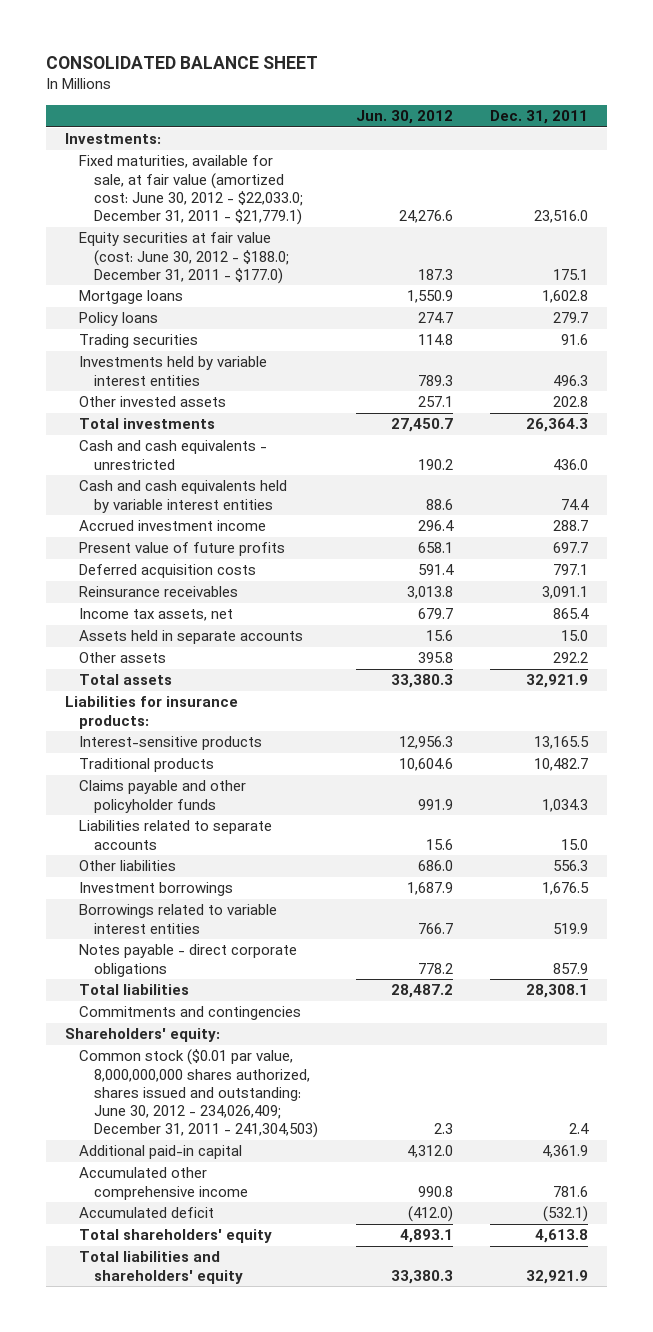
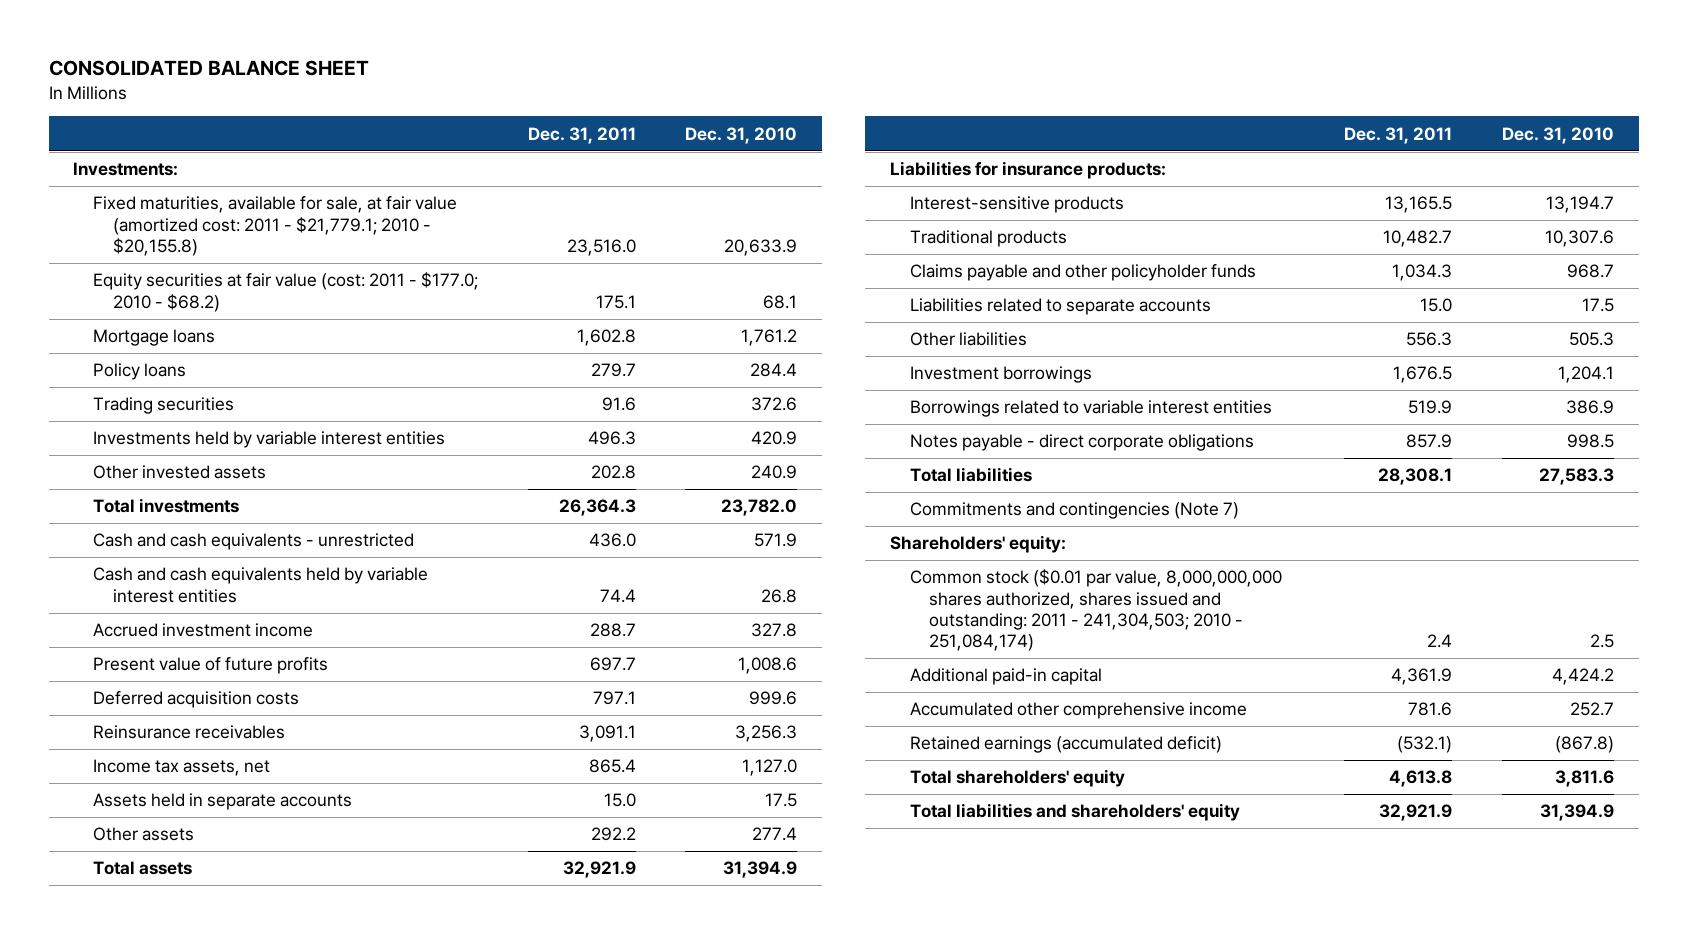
[355,109,453,124] Jun. 30, 2012 -> none
none -> [685,126,798,144] Dec. 31, 2010
[79,155,303,225] Fixed maturities, available for sale, at fair value (amortized cost: June 30, 2012 - $22,033.0; December 31, 2011 - $21,779.1) -> [93,196,458,256] Fixed maturities, available for sale, at fair value (amortized cost: 2011 - $21,779.1; 2010 - $20,155.8)
[79,232,289,284] Equity securities at fair value (cost: June 30, 2012 - $188.0; December 31, 2011 - $177.0) -> [93,272,479,312] Equity securities at fair value (cost: 2011 - $177.0; 2010 - $68.2)
[79,1006,302,1021] Commitments and contingencies -> [909,502,1239,520] Commitments and contingencies (Note 7)
[79,1049,318,1139] Common stock ($0.01 par value, 8,000,000,000 shares authorized, shares issued and outstanding: June 30, 2012 - 234,026,409; December 31, 2011 - 241,304,503) -> [909,569,1282,652] Common stock ($0.01 par value, 8,000,000,000 shares authorized, shares issued and outstanding: 2011 - 241,304,503; 2010 - 251,084,174)
[79,1207,215,1219] Accumulated deficit -> [909,736,1222,754] Retained earnings (accumulated deficit)

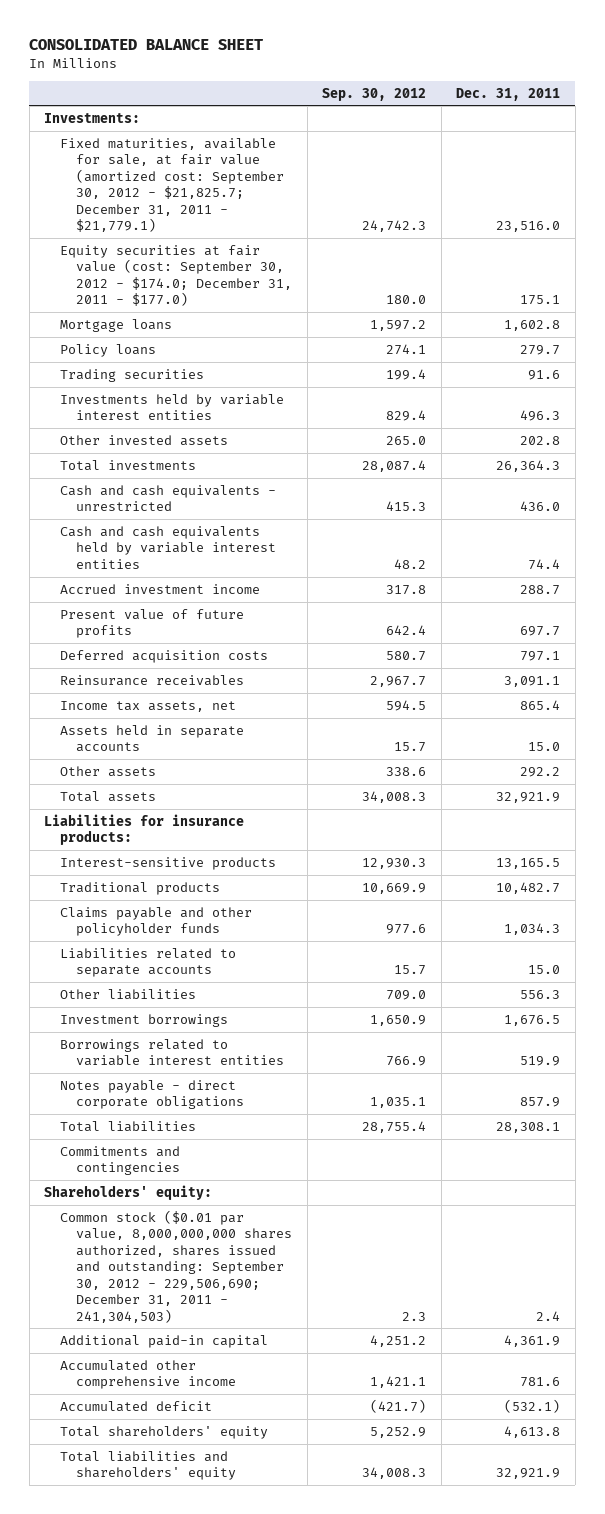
[685,126,798,144] Dec. 31, 2010 -> none
none -> [322,87,427,101] Sep. 30, 2012
[93,196,458,256] Fixed maturities, available for sale, at fair value (amortized cost: 2011 - $21,779.1; 2010 - $20,155.8) -> [60,137,284,233] Fixed maturities, available for sale, at fair value (amortized cost: September 30, 2012 - $21,825.7; December 31, 2011 - $21,779.1)
[93,272,479,312] Equity securities at fair value (cost: 2011 - $177.0; 2010 - $68.2) -> [60,244,292,307] Equity securities at fair value (cost: September 30, 2012 - $174.0; December 31, 2011 - $177.0)
[909,502,1239,520] Commitments and contingencies (Note 7) -> [60,1145,181,1176] Commitments and contingencies
[909,569,1282,652] Common stock ($0.01 par value, 8,000,000,000 shares authorized, shares issued and outstanding: 2011 - 241,304,503; 2010 - 251,084,174) -> [60,1209,292,1323] Common stock ($0.01 par value, 8,000,000,000 shares authorized, shares issued and outstanding: September 30, 2012 - 229,506,690; December 31, 2011 - 241,304,503)
[909,736,1222,754] Retained earnings (accumulated deficit) -> [60,1400,213,1412] Accumulated deficit

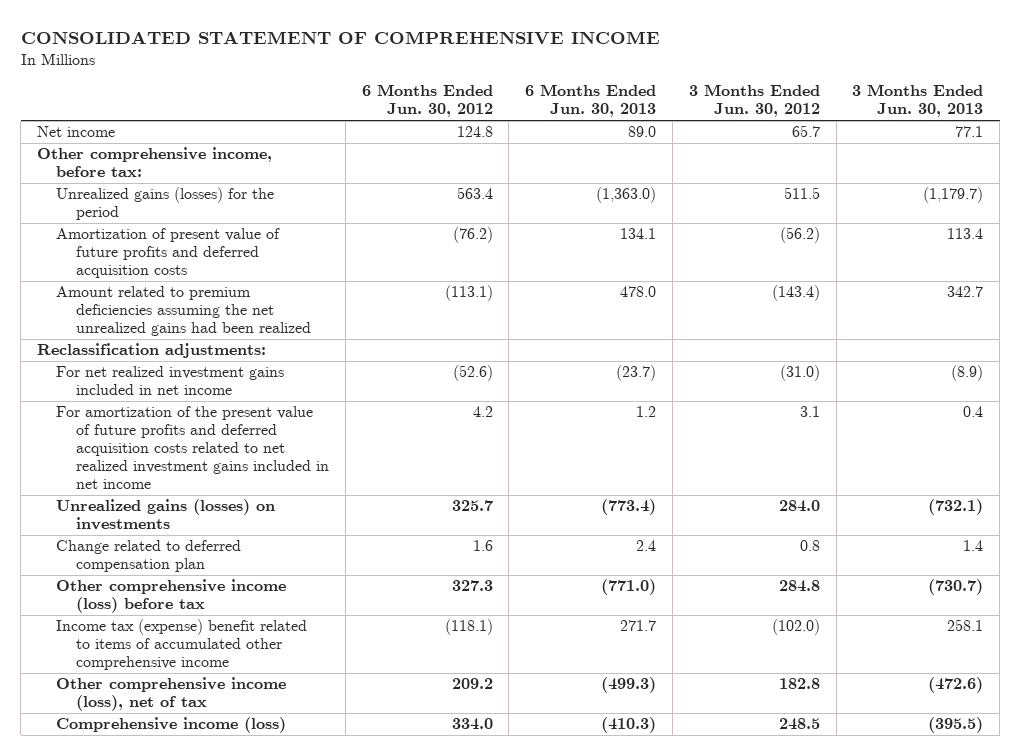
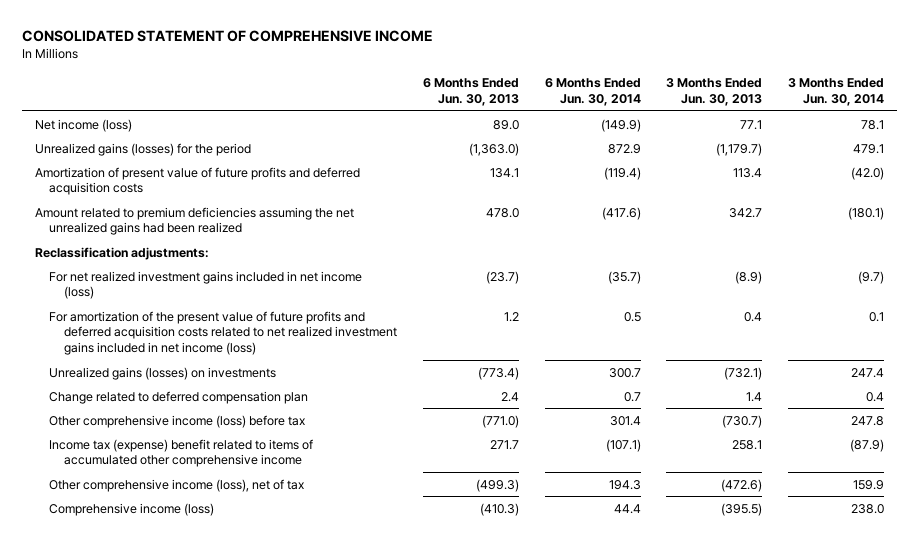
[361,84,493,118] 6 Months Ended Jun. 30, 2012 -> none
[688,84,820,118] 3 Months Ended Jun. 30, 2012 -> none
none -> [544,78,641,107] 6 Months Ended Jun. 30, 2014
none -> [788,78,885,107] 3 Months Ended Jun. 30, 2014
[36,147,272,178] Other comprehensive income, before tax: -> none
[36,126,115,138] Net income -> [34,118,132,132] Net income (loss)
[56,366,285,396] For net realized investment gains included in net income -> [49,270,363,300] For net realized investment gains included in net income (loss)
[56,406,330,489] For amortization of the present value of future profits and deferred acquisition costs related to net realized investment gains included in net income -> [49,310,397,356] For amortization of the present value of future profits and deferred acquisition costs related to net realized investment gains included in net income (loss)

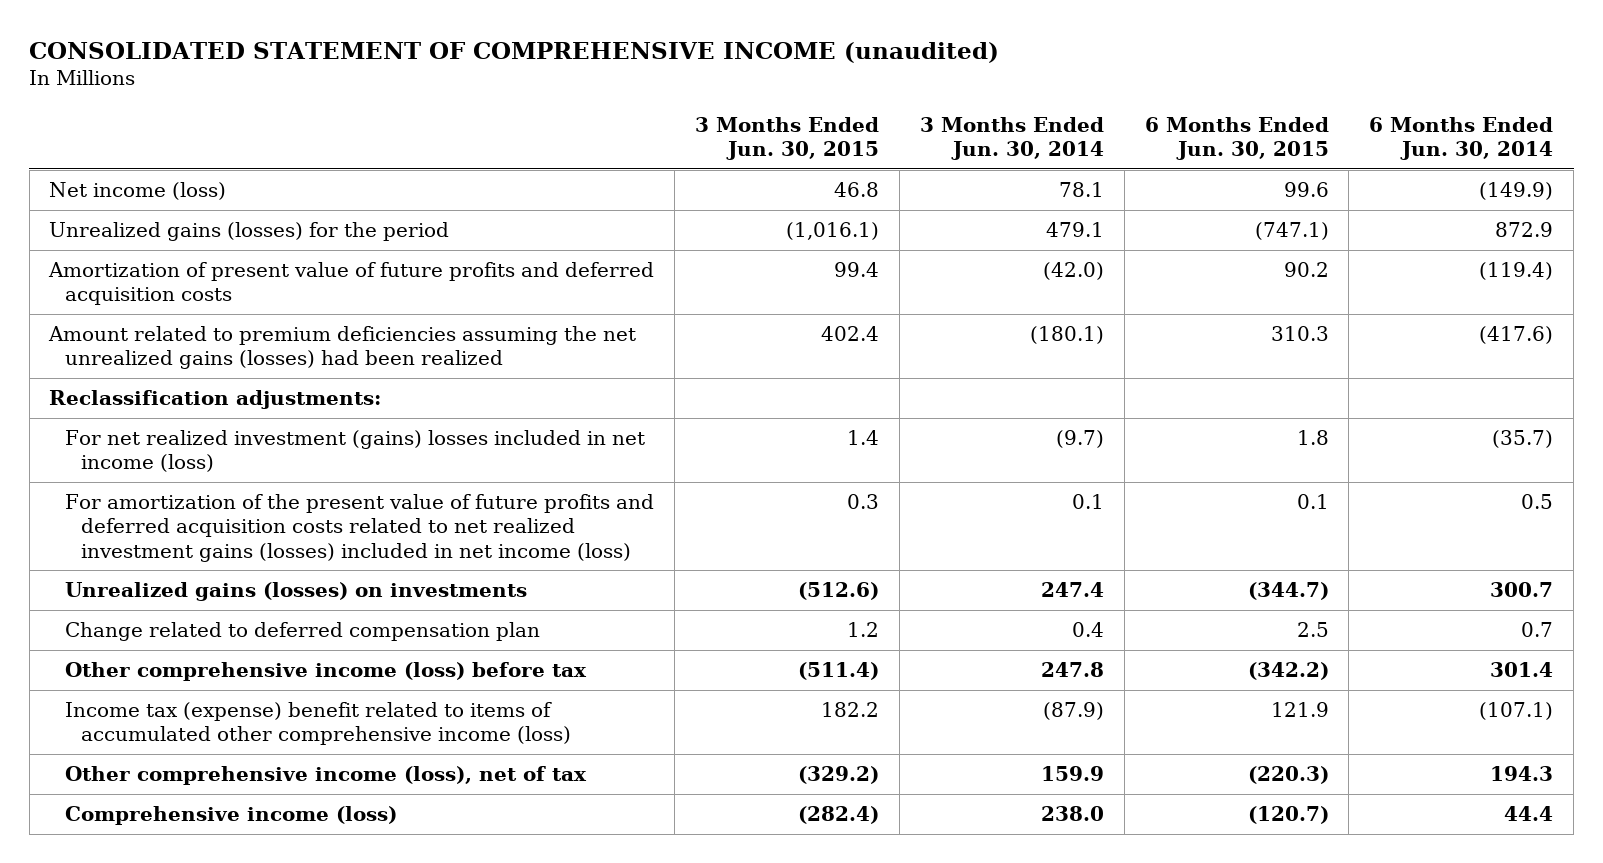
[21,30,433,43] CONSOLIDATED STATEMENT OF COMPREHENSIVE INCOME -> [29,42,1000,64] CONSOLIDATED STATEMENT OF COMPREHENSIVE INCOME (unaudited)
[422,78,519,107] 6 Months Ended Jun. 30, 2013 -> none
[666,78,763,107] 3 Months Ended Jun. 30, 2013 -> none
none -> [695,116,880,161] 3 Months Ended Jun. 30, 2015
none -> [1144,116,1329,161] 6 Months Ended Jun. 30, 2015
[34,206,354,236] Amount related to premium deficiencies assuming the net unrealized gains had been realized -> [48,325,637,370] Amount related to premium deficiencies assuming the net unrealized gains (losses) had been realized
[49,270,363,300] For net realized investment gains included in net income (loss) -> [65,429,646,473] For net realized investment (gains) losses included in net income (loss)
[49,310,397,356] For amortization of the present value of future profits and deferred acquisition costs related to net realized investment gains included in net income (loss) -> [65,493,655,562] For amortization of the present value of future profits and deferred acquisition costs related to net realized investment gains (losses) included in net income (loss)
[49,438,314,468] Income tax (expense) benefit related to items of accumulated other comprehensive income -> [65,701,571,746] Income tax (expense) benefit related to items of accumulated other comprehensive income (loss)

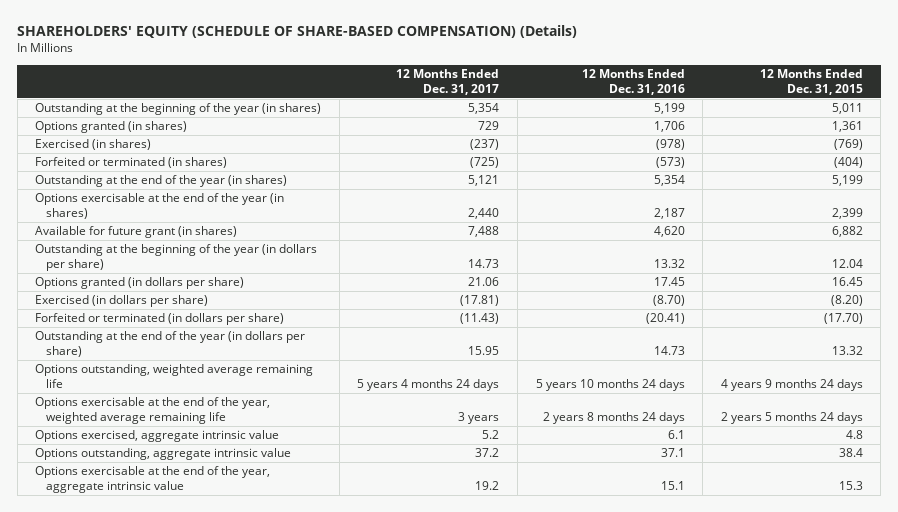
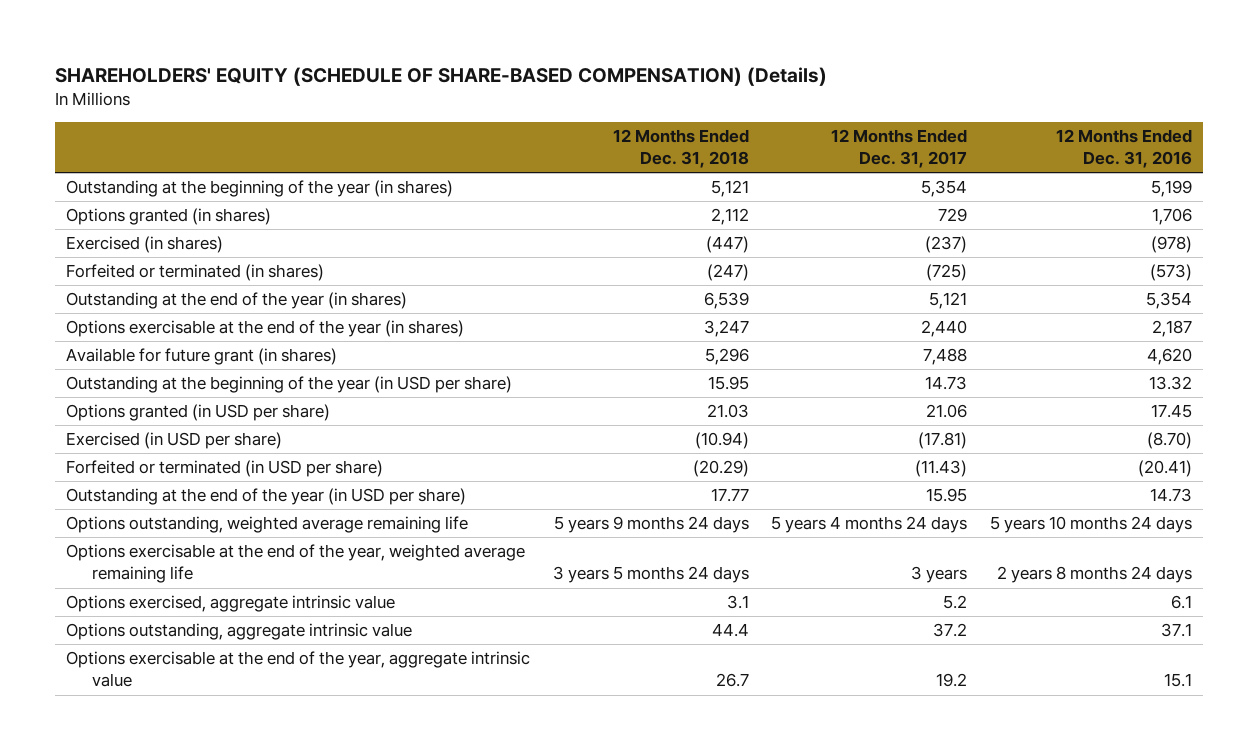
[759,69,863,96] 12 Months Ended Dec. 31, 2015 -> none
none -> [612,129,749,169] 12 Months Ended Dec. 31, 2018
[35,244,318,272] Outstanding at the beginning of the year (in dollars per share) -> [66,376,513,394] Outstanding at the beginning of the year (in USD per share)
[35,277,245,290] Options granted (in dollars per share) -> [66,404,331,422] Options granted (in USD per share)
[35,295,209,308] Exercised (in dollars per share) -> [66,432,283,450] Exercised (in USD per share)
[35,313,285,326] Forfeited or terminated (in dollars per share) -> [66,460,384,478] Forfeited or terminated (in USD per share)
[35,331,306,358] Outstanding at the end of the year (in dollars per share) -> [66,488,467,506] Outstanding at the end of the year (in USD per share)

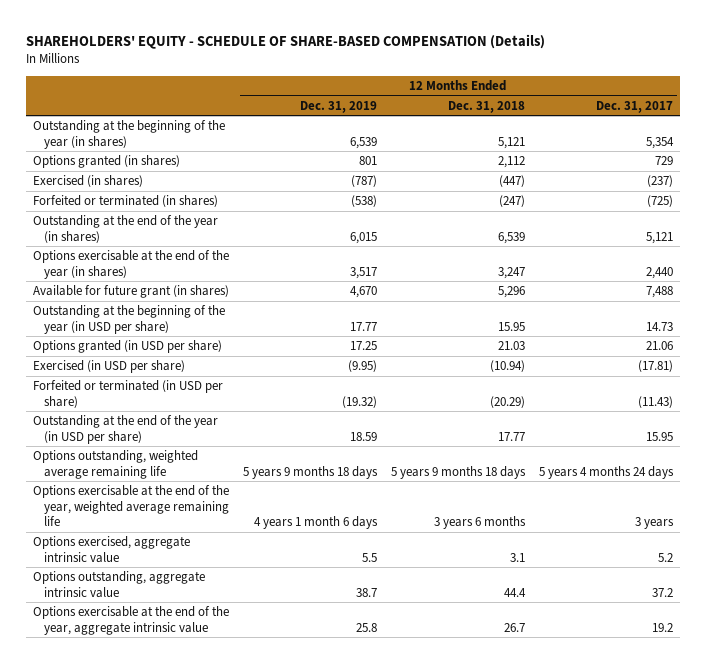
[54,66,827,86] SHAREHOLDERS' EQUITY (SCHEDULE OF SHARE-BASED COMPENSATION) (Details) -> [25,33,545,49] SHAREHOLDERS' EQUITY - SCHEDULE OF SHARE-BASED COMPENSATION (Details)
[1055,129,1192,169] 12 Months Ended Dec. 31, 2016 -> none
none -> [300,100,378,113] Dec. 31, 2019
[553,516,749,534] 5 years 9 months 24 days -> [391,465,527,479] 5 years 9 months 18 days
[552,566,749,584] 3 years 5 months 24 days -> [434,516,527,530] 3 years 6 months

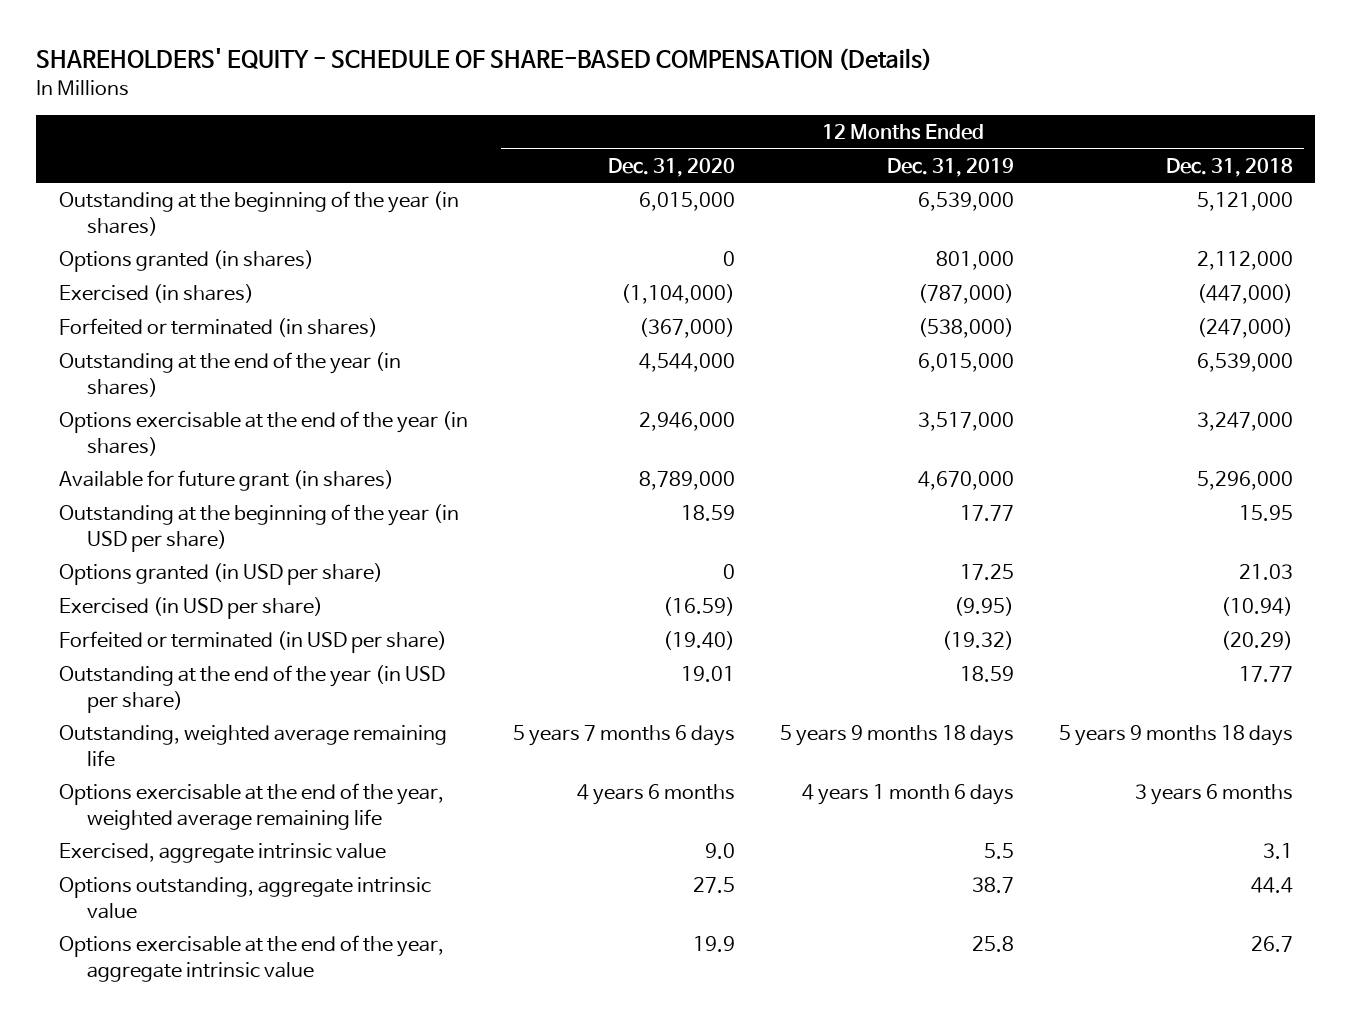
[596,100,674,113] Dec. 31, 2017 -> none
none -> [607,157,735,177] Dec. 31, 2020
[350,136,378,149] 6,539 -> [917,192,1014,212] 6,539,000
[498,136,526,149] 5,121 -> [1196,192,1293,212] 5,121,000
[359,156,378,166] 801 -> [935,251,1014,271] 801,000
[498,156,526,169] 2,112 -> [1196,251,1293,271] 2,112,000
[351,175,378,188] (787) -> [917,284,1014,305] (787,000)
[499,175,526,188] (447) -> [1196,284,1293,305] (447,000)
[351,195,378,208] (538) -> [917,318,1014,339] (538,000)
[499,195,526,208] (247) -> [1196,318,1293,339] (247,000)
[350,231,378,244] 6,015 -> [917,353,1014,373] 6,015,000
[498,231,526,244] 6,539 -> [1196,353,1293,373] 6,539,000
[350,266,378,279] 3,517 -> [917,412,1014,432] 3,517,000
[498,266,526,279] 3,247 -> [1196,412,1293,432] 3,247,000
[350,286,378,299] 4,670 -> [917,471,1014,491] 4,670,000
[498,286,526,299] 5,296 -> [1196,471,1293,491] 5,296,000
[32,450,198,479] Options outstanding, weighted average remaining life -> [58,725,447,767] Outstanding, weighted average remaining life
[32,536,190,563] Options exercised, aggregate intrinsic value -> [58,843,386,864] Exercised, aggregate intrinsic value

